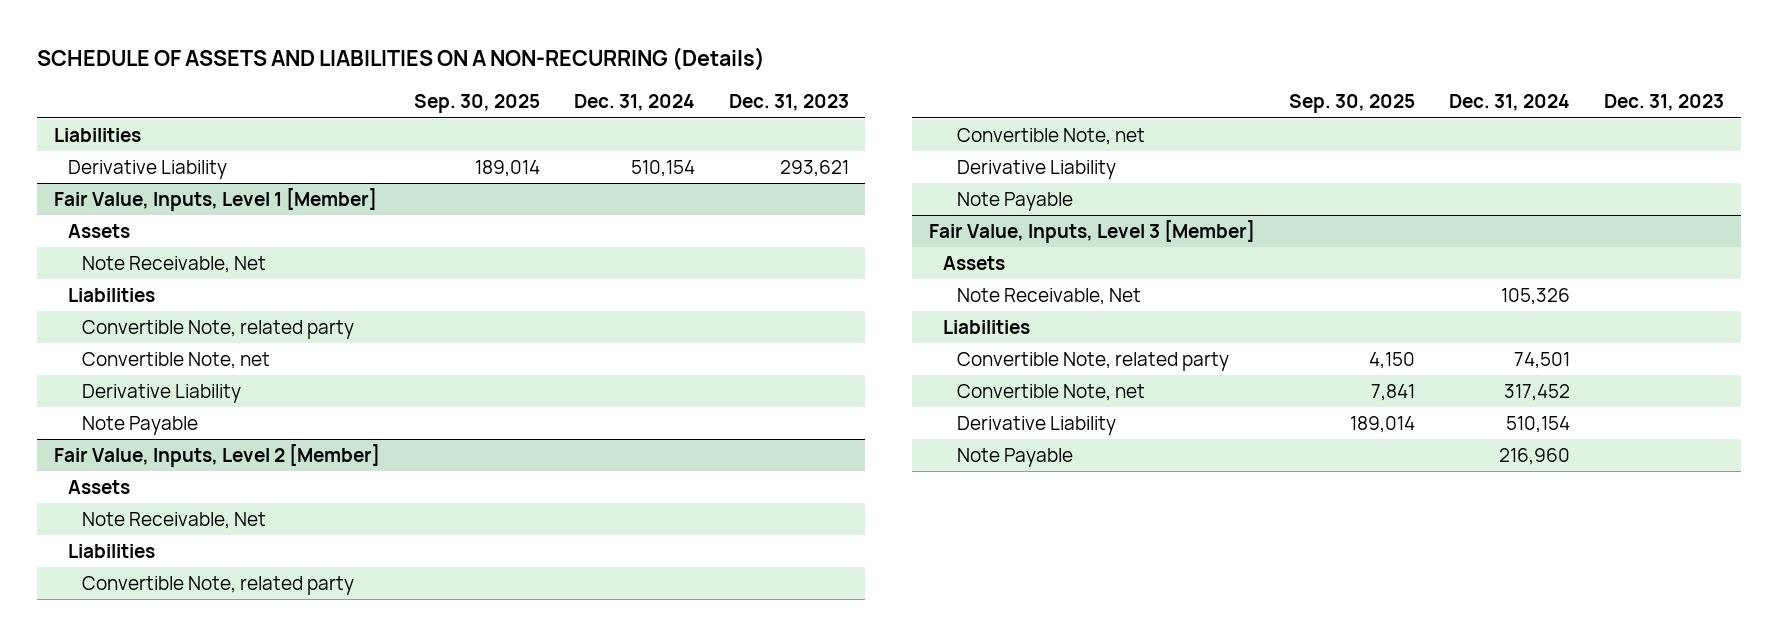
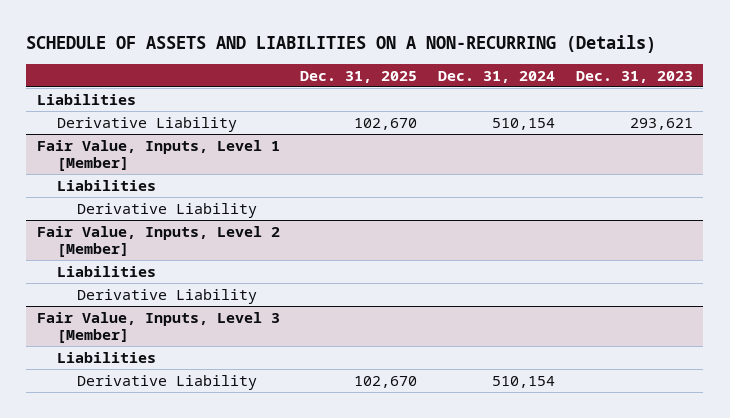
[413,94,540,114] Sep. 30, 2025 -> none
none -> [300,71,418,84] Dec. 31, 2025
[67,224,130,239] Assets -> none
[81,256,266,274] Note Receivable, Net -> none
[81,320,354,340] Convertible Note, related party -> none
[81,352,270,370] Convertible Note, net -> none
[81,416,198,436] Note Payable -> none
[67,480,130,495] Assets -> none
[81,512,266,530] Note Receivable, Net -> none
[81,576,354,596] Convertible Note, related party -> none
[956,128,1145,146] Convertible Note, net -> none
[956,192,1073,212] Note Payable -> none
[943,256,1006,271] Assets -> none
[956,288,1141,306] Note Receivable, Net -> none
[956,352,1229,372] Convertible Note, related party -> none
[956,384,1145,402] Convertible Note, net -> none
[956,448,1073,468] Note Payable -> none

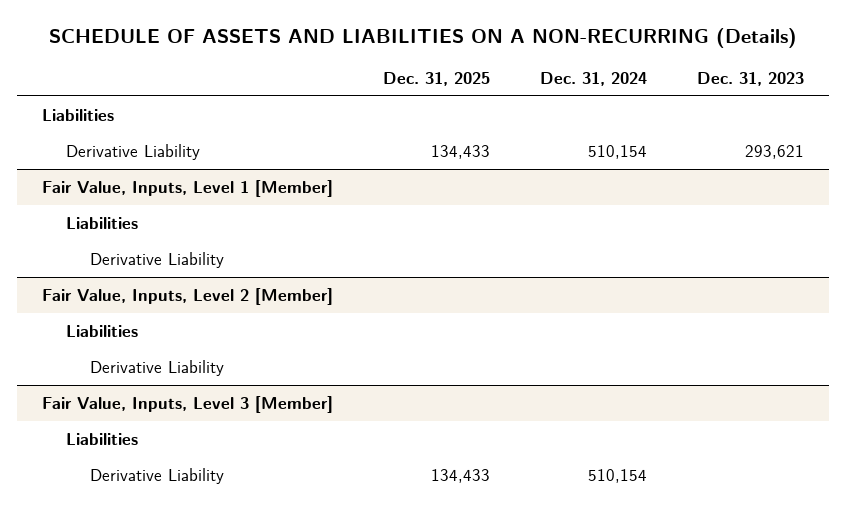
[354,117,418,130] 102,670 -> [430,144,490,159] 134,433
[354,375,418,388] 102,670 -> [430,468,490,483] 134,433

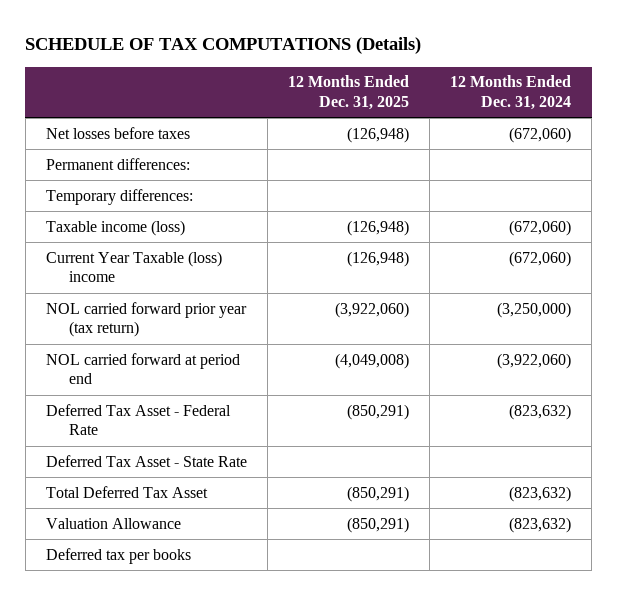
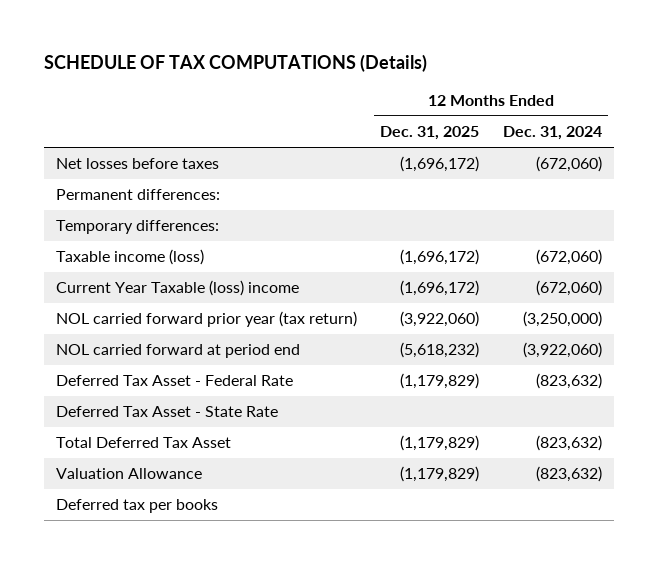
[346,126,409,143] (126,948) -> [400,156,480,173] (1,696,172)
[346,219,409,236] (126,948) -> [400,249,480,266] (1,696,172)
[346,250,409,267] (126,948) -> [400,280,480,297] (1,696,172)
[334,352,409,369] (4,049,008) -> [400,342,480,359] (5,618,232)
[346,403,409,420] (850,291) -> [400,373,480,390] (1,179,829)
[346,485,409,502] (850,291) -> [400,435,480,452] (1,179,829)
[346,516,409,533] (850,291) -> [400,466,480,483] (1,179,829)

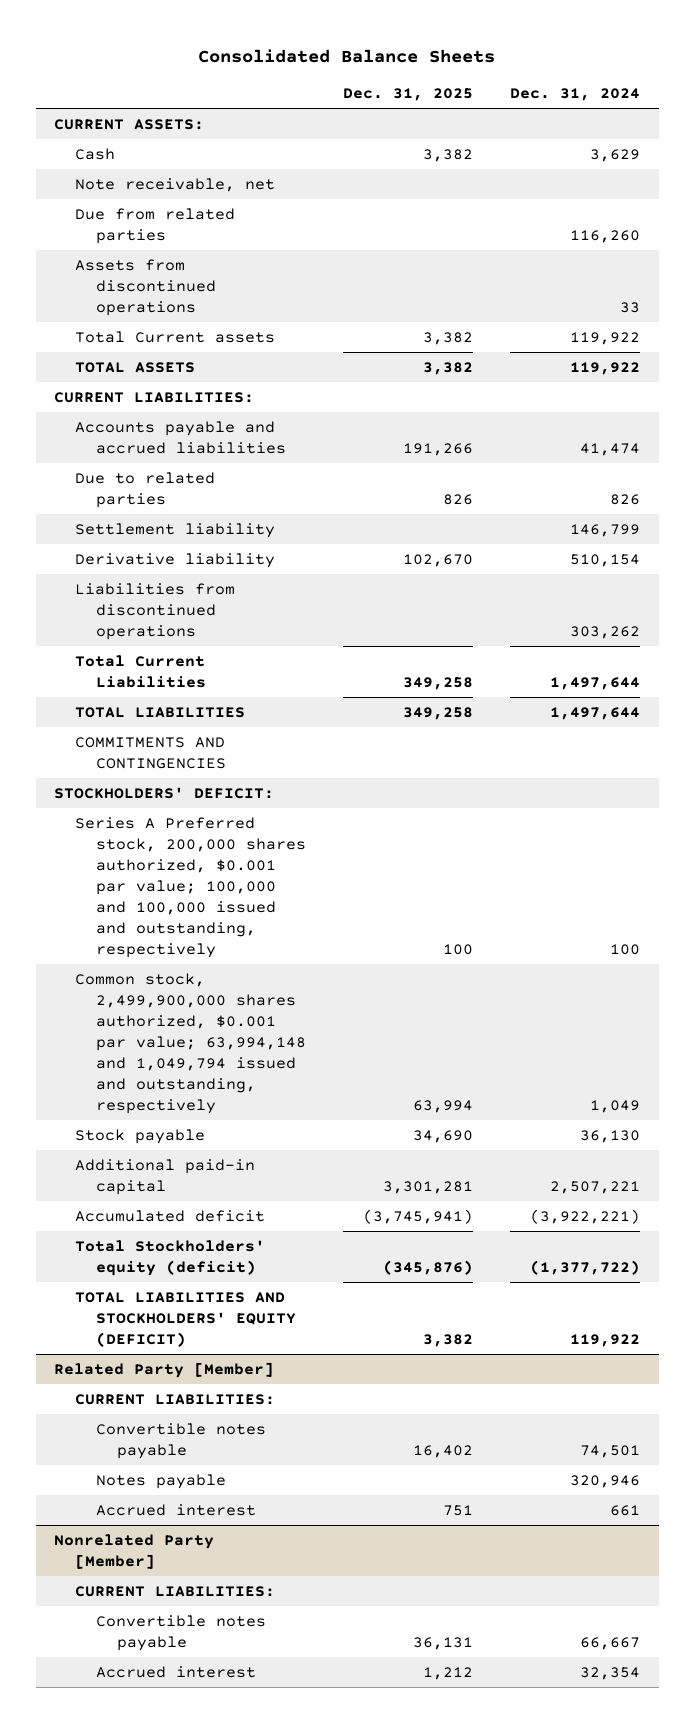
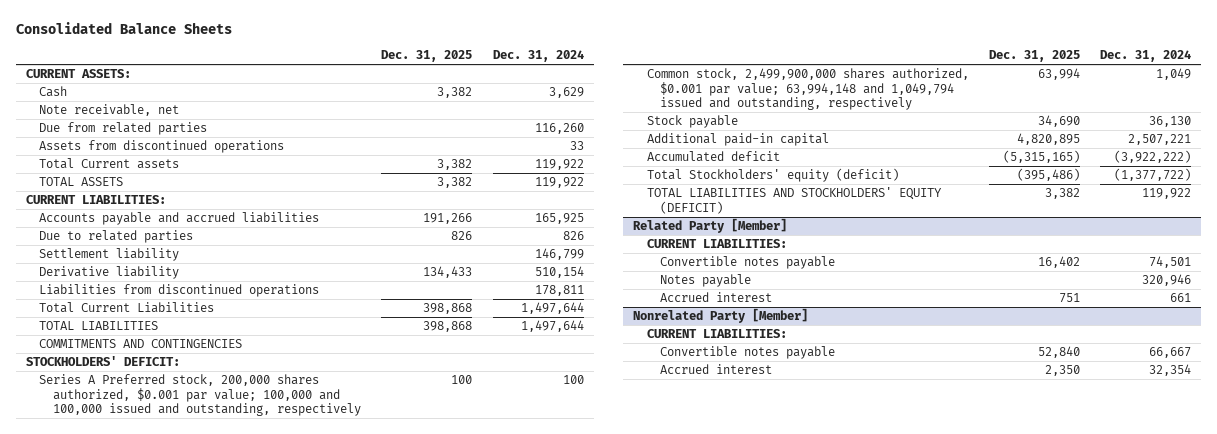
[580,442,641,456] 41,474 -> [534,213,584,225] 165,925
[403,553,474,567] 102,670 -> [423,266,473,279] 134,433
[570,625,641,639] 303,262 -> [534,285,584,297] 178,811
[403,676,474,690] 349,258 -> [423,303,473,315] 398,868
[403,706,474,720] 349,258 -> [423,321,473,333] 398,868
[383,1180,474,1194] 3,301,281 -> [1016,133,1080,146] 4,820,895
[363,1208,474,1224] (3,745,941) -> [1002,150,1080,164] (5,315,165)
[530,1208,641,1224] (3,922,221) -> [1114,150,1192,164] (3,922,222)
[383,1259,474,1275] (345,876) -> [1016,168,1080,182] (395,486)
[413,1636,474,1650] 36,131 -> [1037,346,1080,359] 52,840
[423,1666,474,1680] 1,212 -> [1044,365,1080,377] 2,350

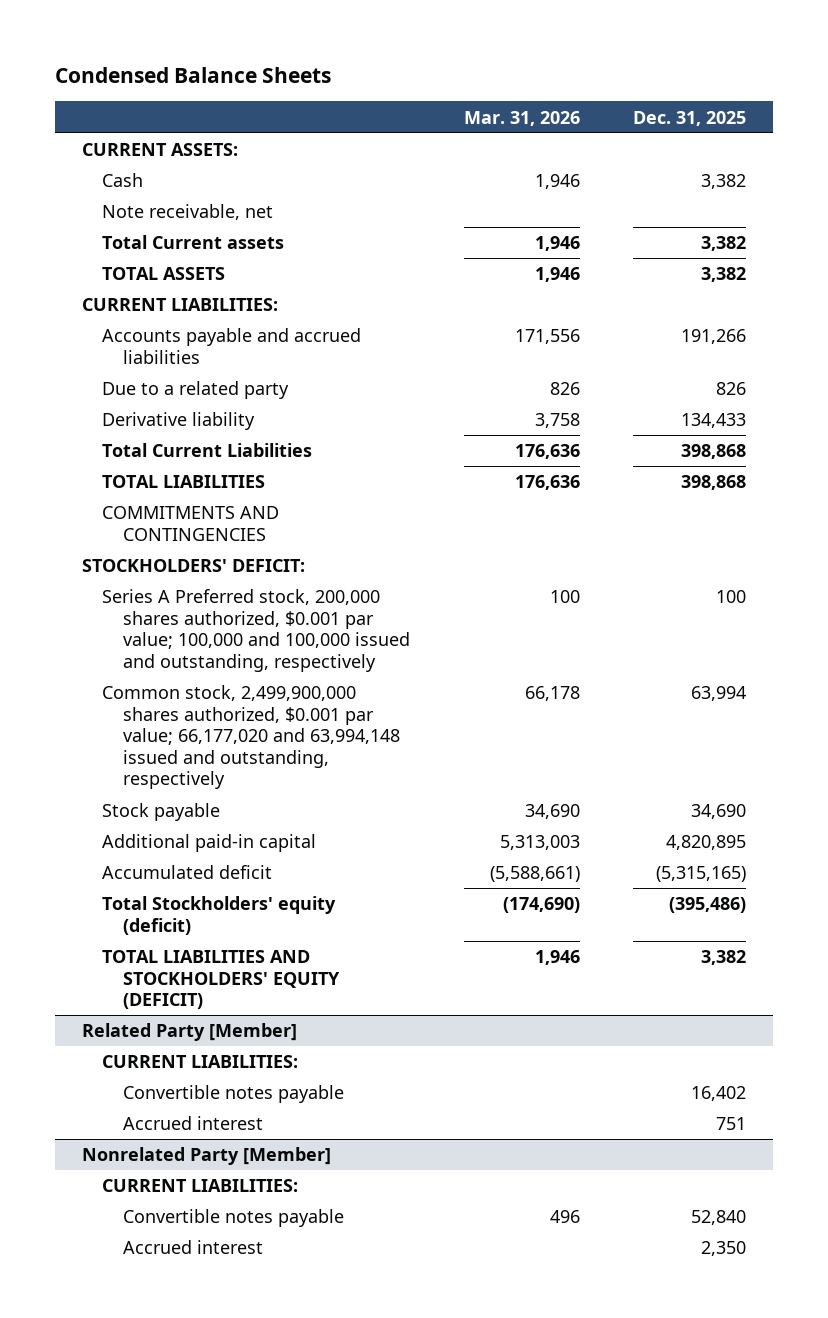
[15,21,232,34] Consolidated Balance Sheets -> [54,67,331,84] Condensed Balance Sheets
[492,50,584,63] Dec. 31, 2024 -> none
none -> [463,110,580,126] Mar. 31, 2026
[39,122,208,136] Due from related parties -> none
[39,140,285,154] Assets from discontinued operations -> none
[39,248,180,262] Settlement liability -> none
[39,230,194,244] Due to related parties -> [102,381,290,400] Due to a related party
[39,284,320,298] Liabilities from discontinued operations -> none
[646,68,969,111] Common stock, 2,499,900,000 shares authorized, $0.001 par value; 63,994,148 and 1,049,794 issued and outstanding, respectively -> [102,685,401,790] Common stock, 2,499,900,000 shares authorized, $0.001 par value; 66,177,020 and 63,994,148 issued and outstanding, respectively
[660,274,752,288] Notes payable -> none

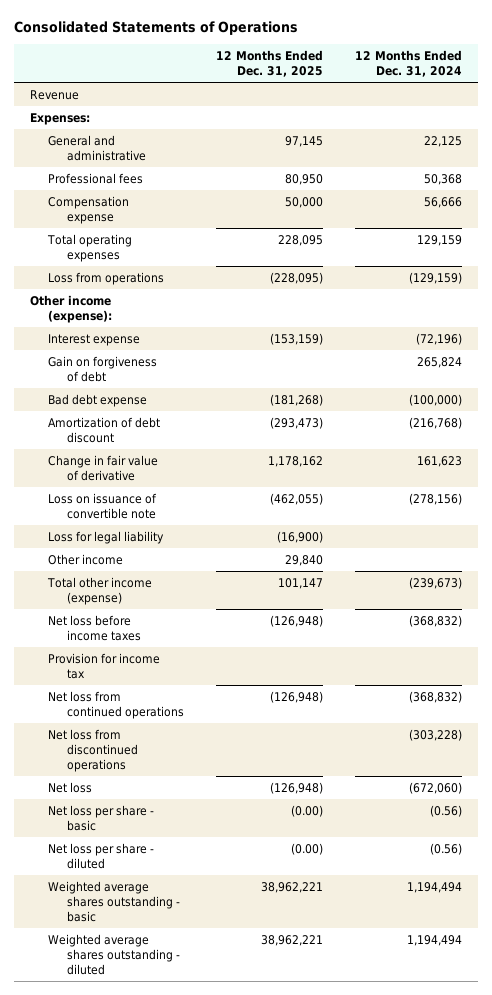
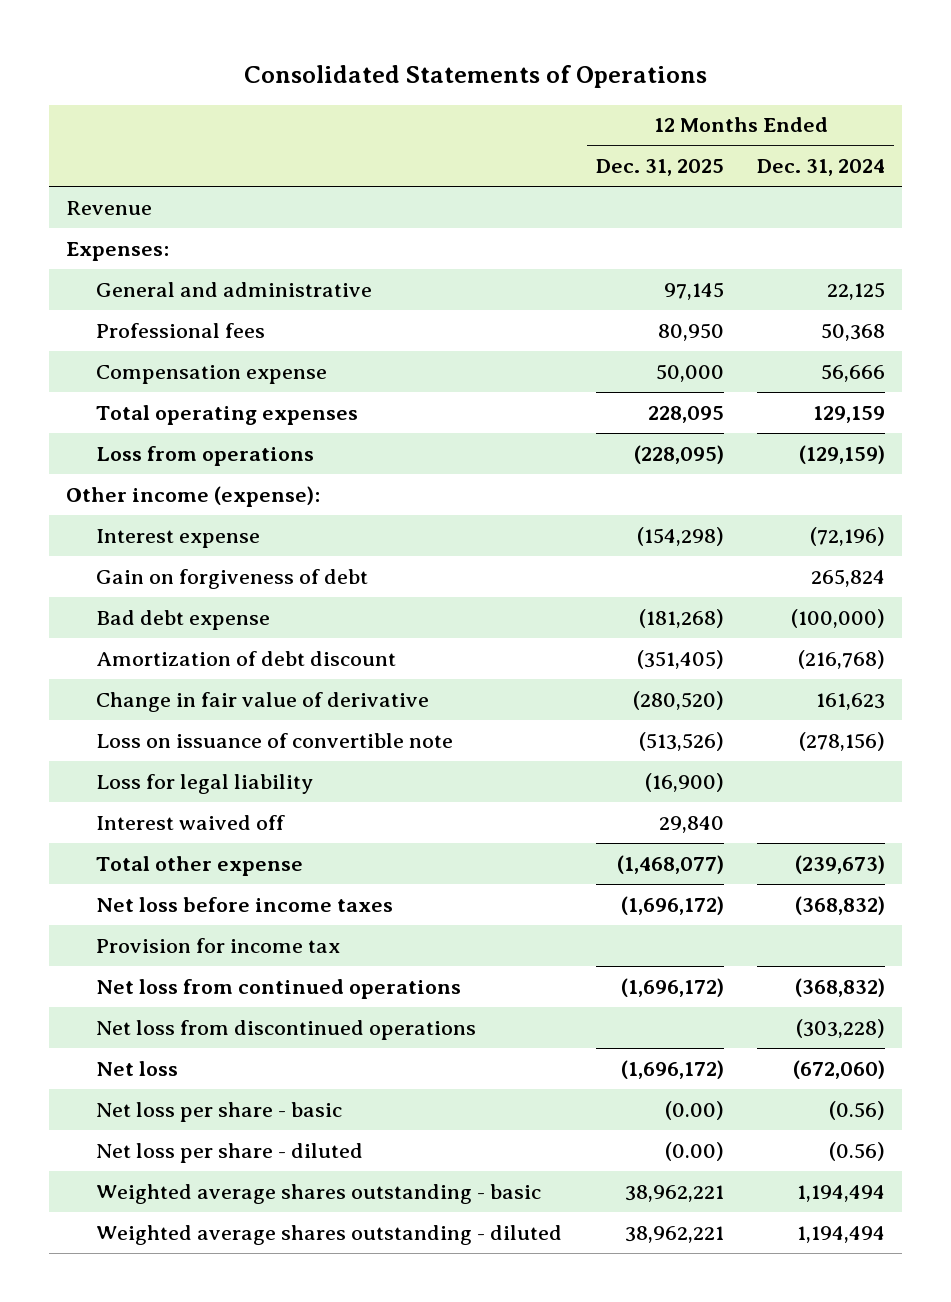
[270,332,324,345] (153,159) -> [636,526,724,546] (154,298)
[270,416,324,429] (293,473) -> [636,649,724,669] (351,405)
[268,455,324,467] 1,178,162 -> [632,690,724,710] (280,520)
[270,492,324,505] (462,055) -> [638,731,724,751] (513,526)
[48,553,124,565] Other income -> [96,814,286,830] Interest waived off
[47,576,153,605] Total other income (expense) -> [96,855,304,876] Total other expense
[278,577,324,589] 101,147 -> [616,854,724,874] (1,468,077)
[270,614,324,627] (126,948) -> [620,895,724,915] (1,696,172)
[270,690,324,703] (126,948) -> [620,977,724,997] (1,696,172)
[270,781,324,794] (126,948) -> [620,1059,724,1079] (1,696,172)

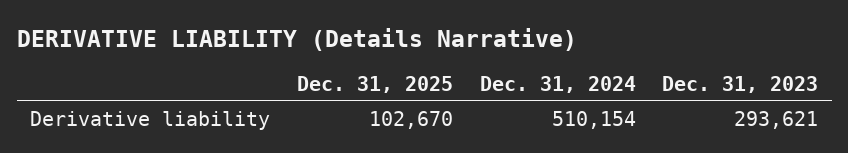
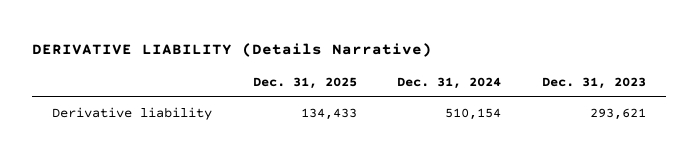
[368,111,453,130] 102,670 -> [300,107,357,120] 134,433

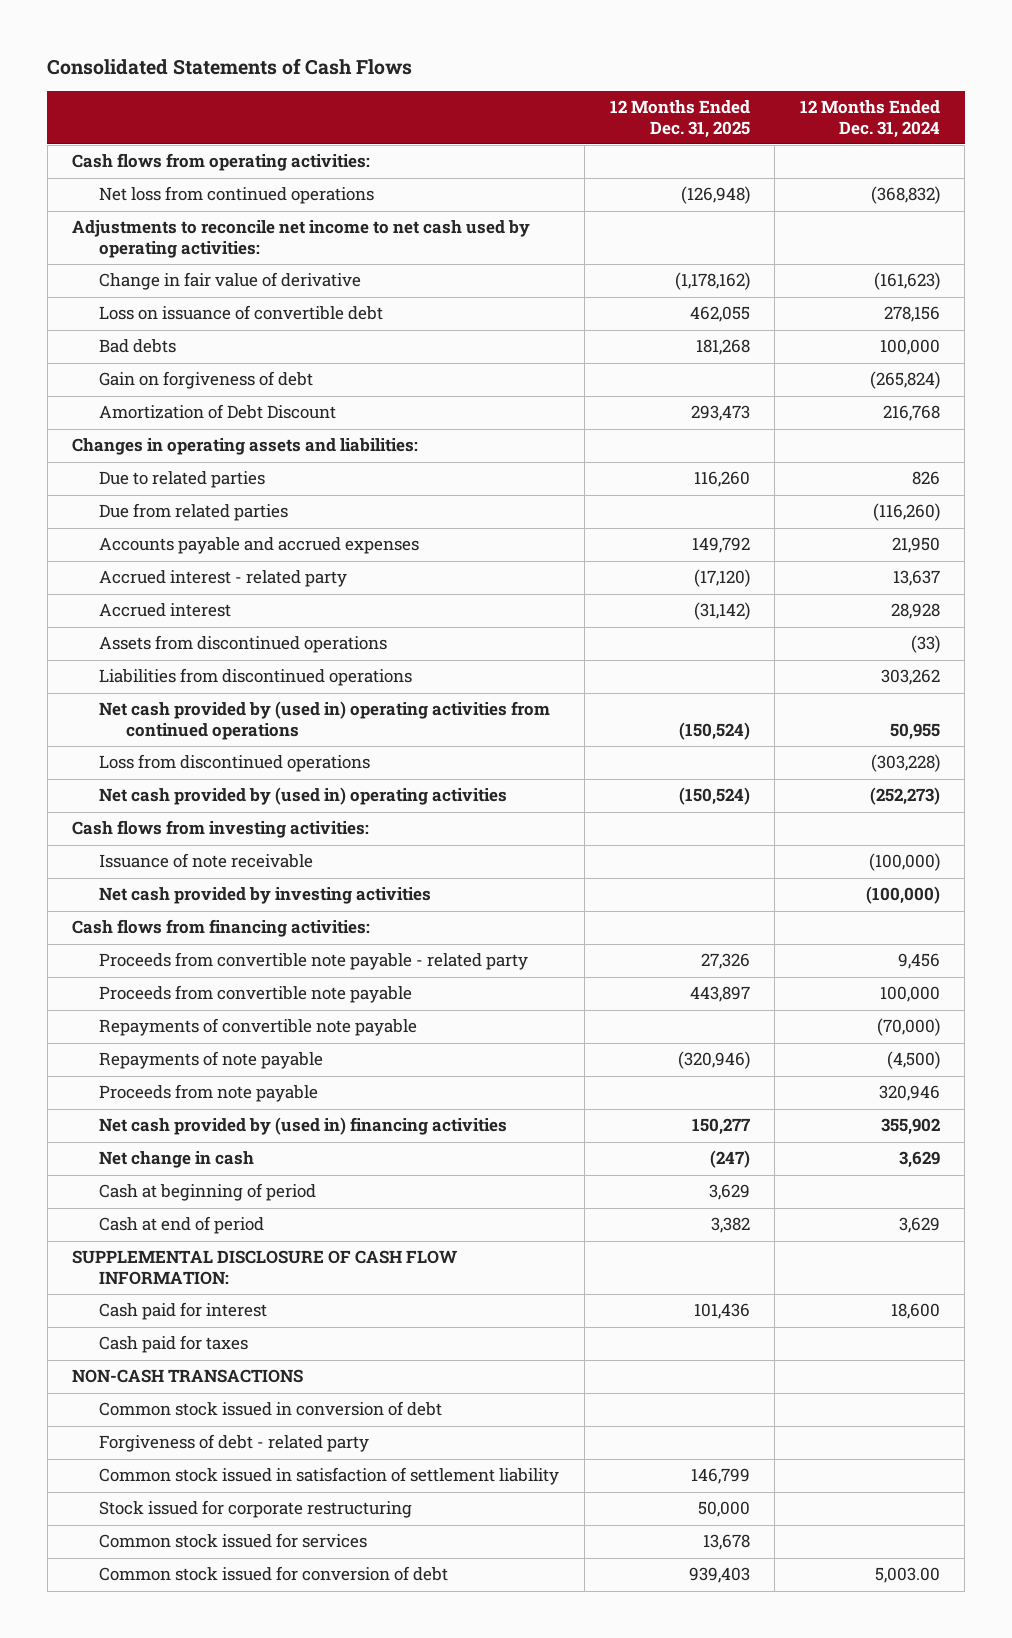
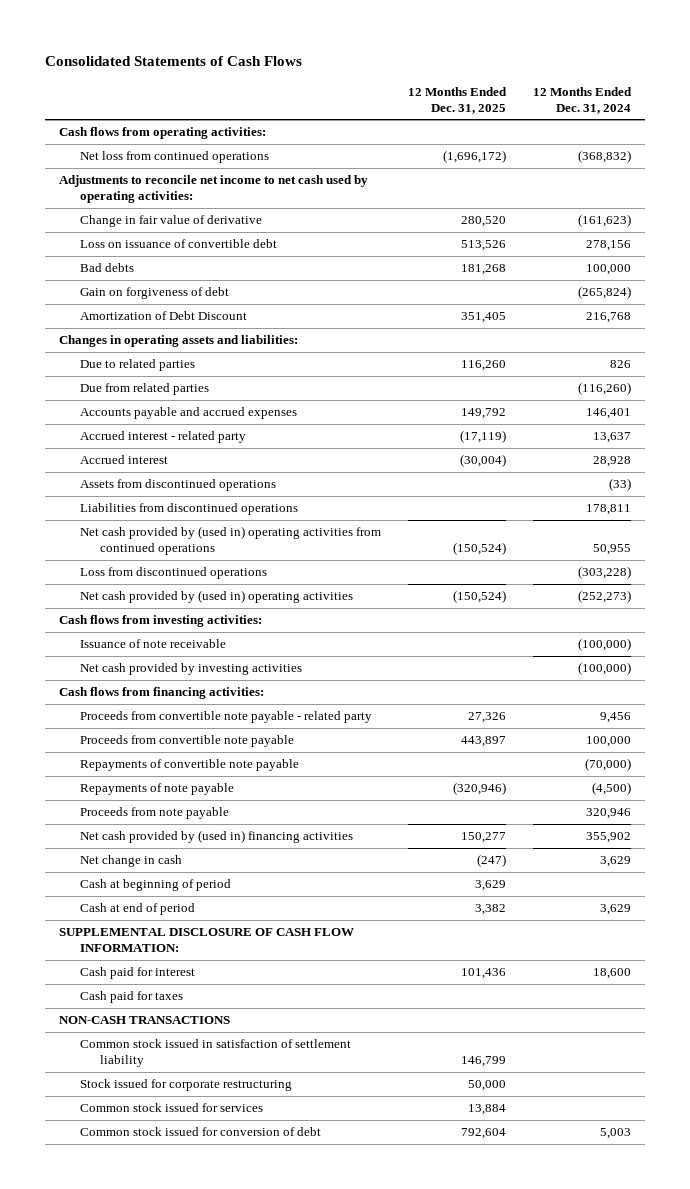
[680,186,750,205] (126,948) -> [442,150,506,164] (1,696,172)
[674,272,750,291] (1,178,162) -> [460,216,506,228] 280,520
[689,306,750,323] 462,055 -> [460,240,506,252] 513,526
[690,405,750,422] 293,473 -> [460,312,506,324] 351,405
[891,537,940,554] 21,950 -> [586,408,632,420] 146,401
[693,569,750,588] (17,120) -> [459,430,506,444] (17,119)
[693,602,750,621] (31,142) -> [459,454,506,468] (30,004)
[880,669,940,686] 303,262 -> [586,504,632,516] 178,811
[99,1401,443,1417] Common stock issued in conversion of debt -> none
[99,1434,370,1453] Forgiveness of debt - related party -> none
[702,1534,750,1551] 13,678 -> [467,1104,506,1116] 13,884
[688,1567,750,1584] 939,403 -> [460,1128,506,1140] 792,604
[874,1567,940,1584] 5,003.00 -> [600,1128,632,1140] 5,003

